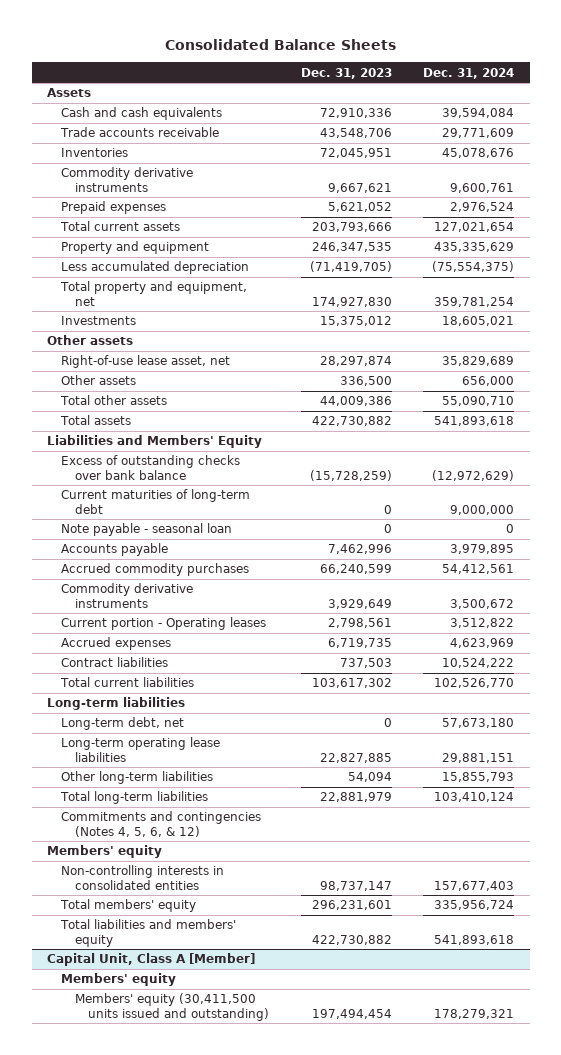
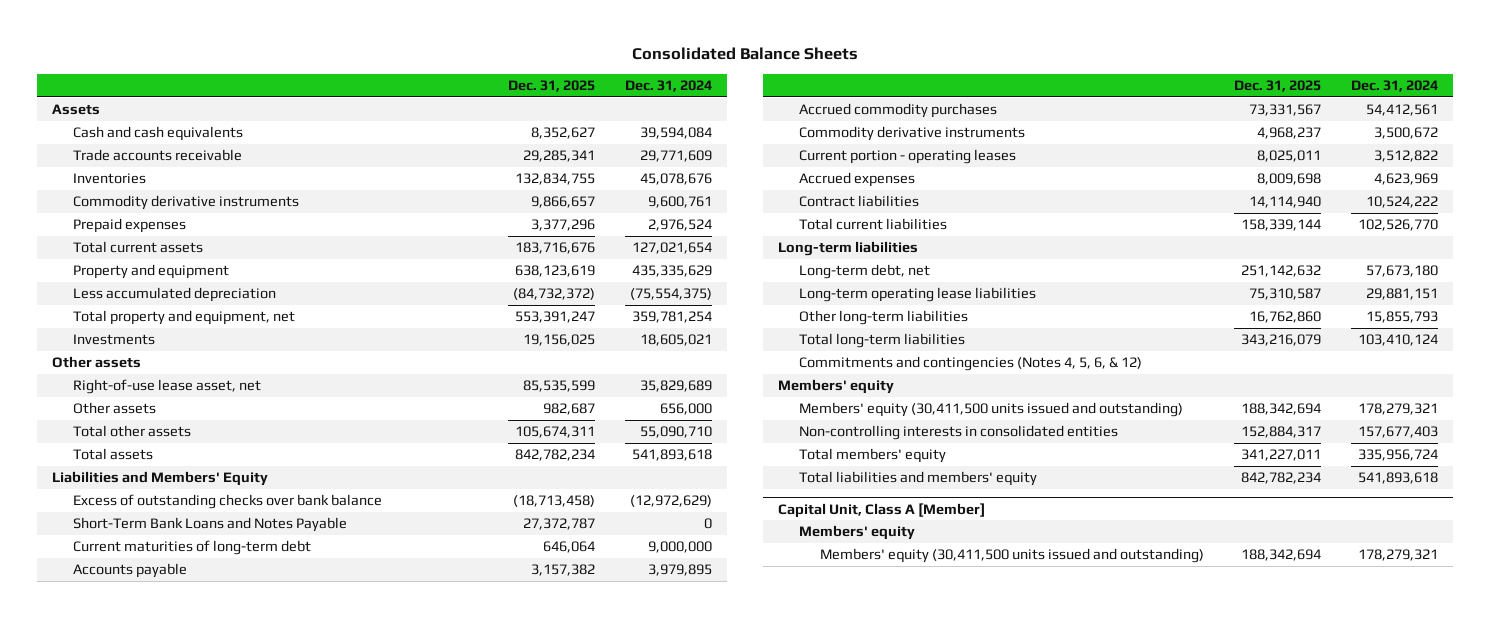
[300,67,392,79] Dec. 31, 2023 -> none
none -> [507,79,595,92] Dec. 31, 2025
none -> [72,517,347,533] Short-Term Bank Loans and Notes Payable
[60,523,232,537] Note payable - seasonal loan -> none
[60,617,266,631] Current portion - Operating leases -> [799,149,1017,165] Current portion - operating leases
none -> [799,402,1184,418] Members' equity (30,411,500 units issued and outstanding)

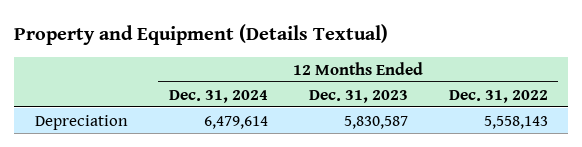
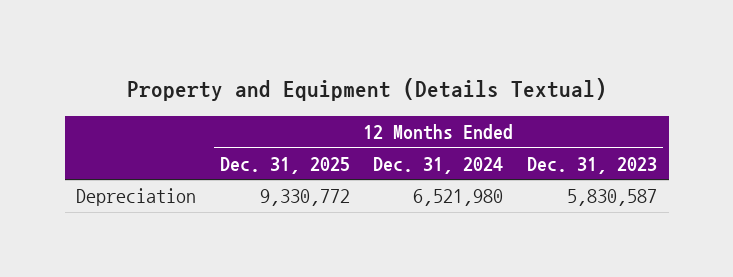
[448,89,548,103] Dec. 31, 2022 -> none
none -> [219,156,350,174] Dec. 31, 2025
[203,115,268,129] 6,479,614 -> [413,189,504,207] 6,521,980

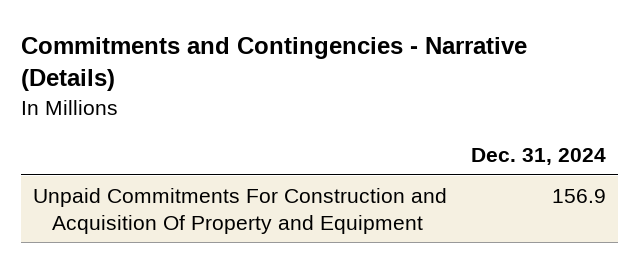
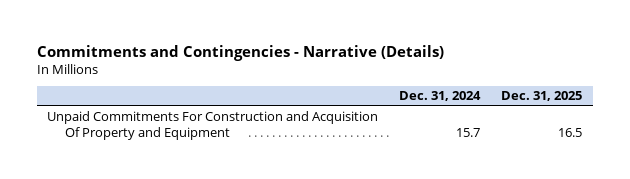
none -> [501,91,583,102] Dec. 31, 2025
[551,188,606,203] 156.9 -> [456,127,481,137] 15.7

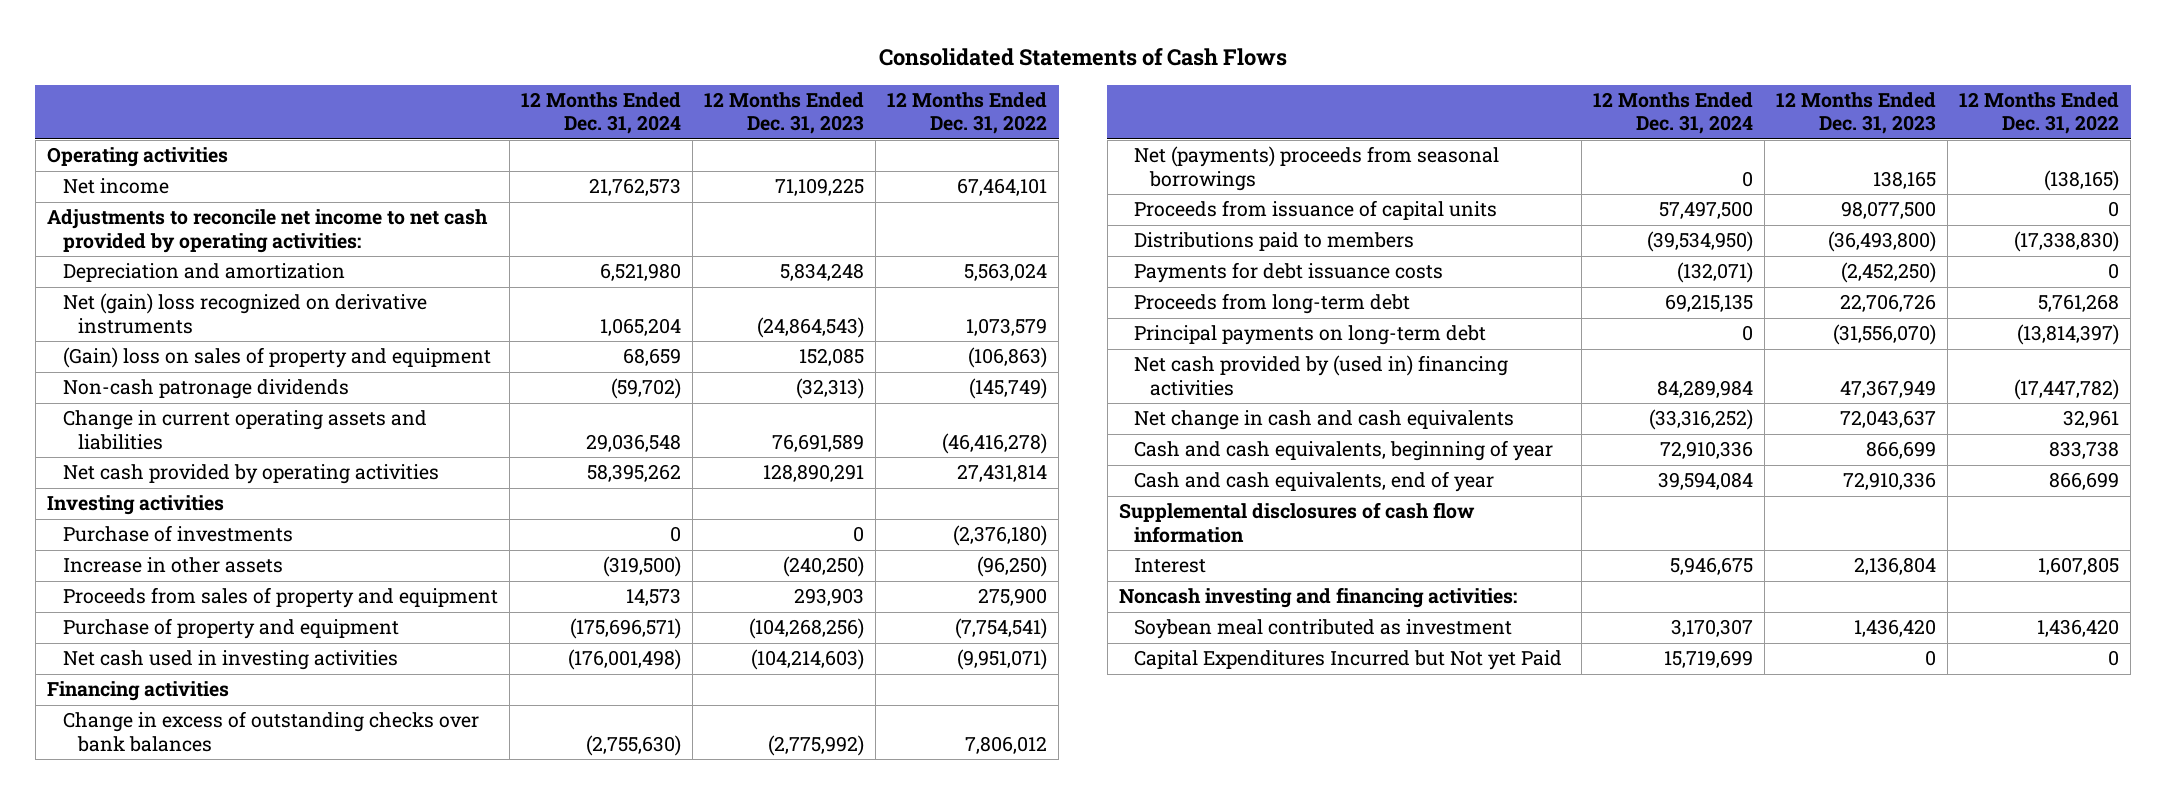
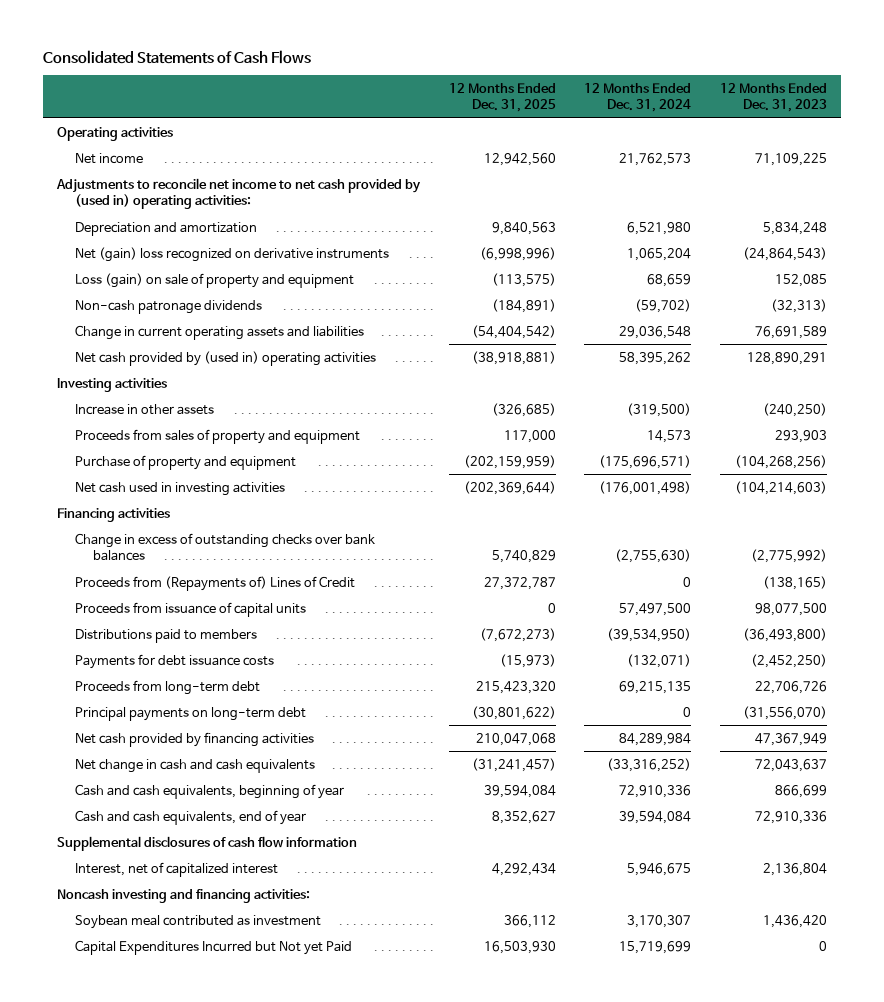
[887,91,1048,135] 12 Months Ended Dec. 31, 2022 -> none
none -> [448,82,556,113] 12 Months Ended Dec. 31, 2025
[46,209,488,253] Adjustments to reconcile net income to net cash provided by operating activities: -> [56,177,422,209] Adjustments to reconcile net income to net cash provided by (used in) operating activities:
[62,347,491,369] (Gain) loss on sales of property and equipment -> [75,272,355,288] Loss (gain) on sale of property and equipment
[62,464,439,485] Net cash provided by operating activities -> [75,350,377,366] Net cash provided by (used in) operating activities
[62,525,293,543] Purchase of investments -> none
[1134,146,1500,191] Net (payments) proceeds from seasonal borrowings -> none
none -> [75,575,356,591] Proceeds from (Repayments of) Lines of Credit
[1134,355,1509,396] Net cash provided by (used in) financing activities -> [75,731,315,747] Net cash provided by financing activities
[1134,558,1207,574] Interest -> [75,861,279,877] Interest, net of capitalized interest

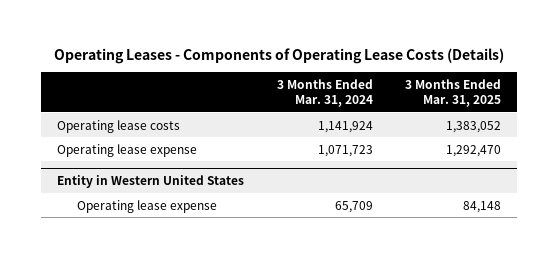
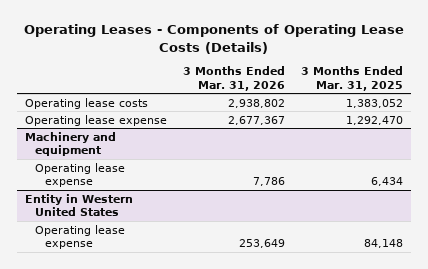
[276,79,373,108] 3 Months Ended Mar. 31, 2024 -> none
none -> [182,66,285,91] 3 Months Ended Mar. 31, 2026
none -> [25,131,117,157] Machinery and equipment
none -> [34,162,125,188] Operating lease expense

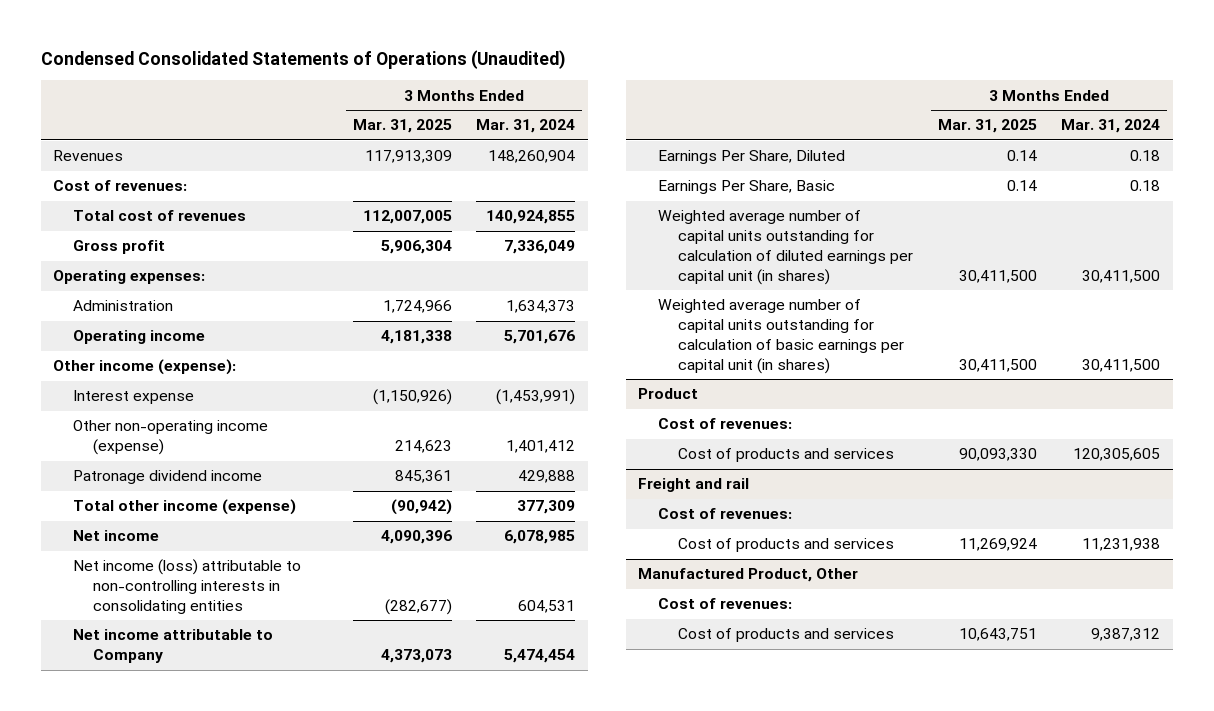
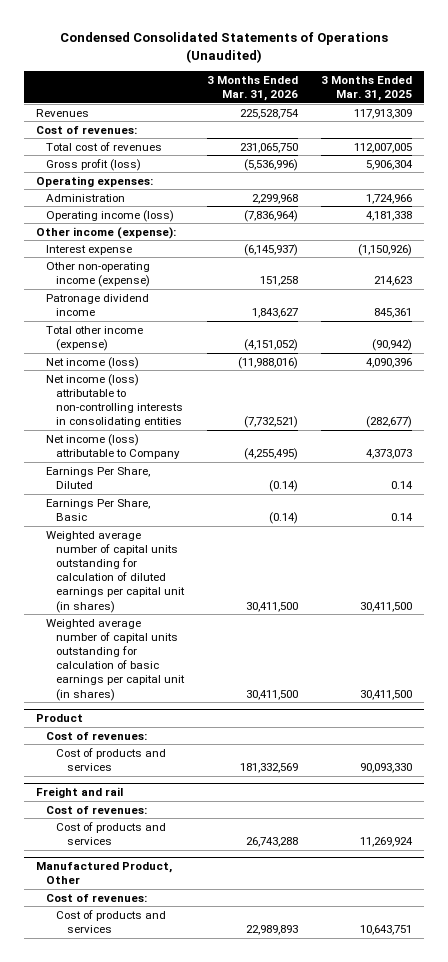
[476,119,576,134] Mar. 31, 2024 -> none
none -> [207,76,299,102] 3 Months Ended Mar. 31, 2026
[73,240,166,255] Gross profit -> [46,158,142,171] Gross profit (loss)
[73,330,206,345] Operating income -> [46,209,175,222] Operating income (loss)
[73,530,160,542] Net income -> [46,356,140,369] Net income (loss)
[73,629,274,664] Net income attributable to Company -> [46,433,181,459] Net income (loss) attributable to Company

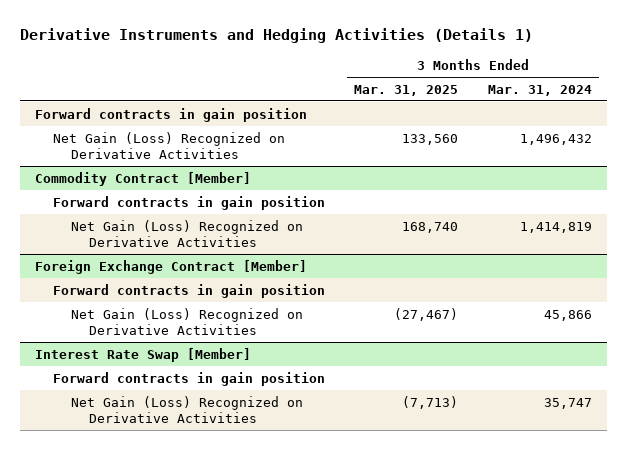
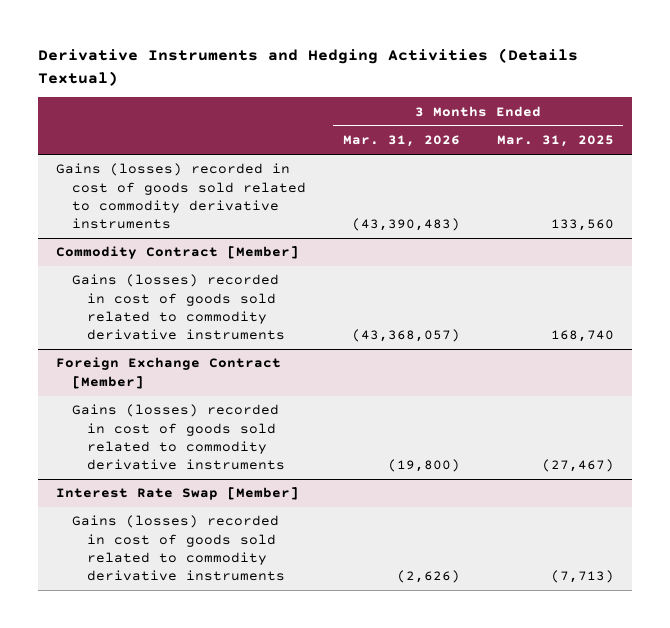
[19,28,533,44] Derivative Instruments and Hedging Activities (Details 1) -> [37,48,578,86] Derivative Instruments and Hedging Activities (Details Textual)
[487,84,592,96] Mar. 31, 2024 -> none
none -> [342,135,460,148] Mar. 31, 2026
[34,107,307,122] Forward contracts in gain position -> none
[52,131,285,159] Net Gain (Loss) Recognized on Derivative Activities -> [56,163,306,230] Gains (losses) recorded in cost of goods sold related to commodity derivative instruments
[52,195,325,210] Forward contracts in gain position -> none
[71,219,304,247] Net Gain (Loss) Recognized on Derivative Activities -> [71,274,285,341] Gains (losses) recorded in cost of goods sold related to commodity derivative instruments
[52,283,325,298] Forward contracts in gain position -> none
[71,307,304,335] Net Gain (Loss) Recognized on Derivative Activities -> [71,404,285,471] Gains (losses) recorded in cost of goods sold related to commodity derivative instruments
[52,371,325,386] Forward contracts in gain position -> none
[71,395,304,423] Net Gain (Loss) Recognized on Derivative Activities -> [71,515,285,582] Gains (losses) recorded in cost of goods sold related to commodity derivative instruments

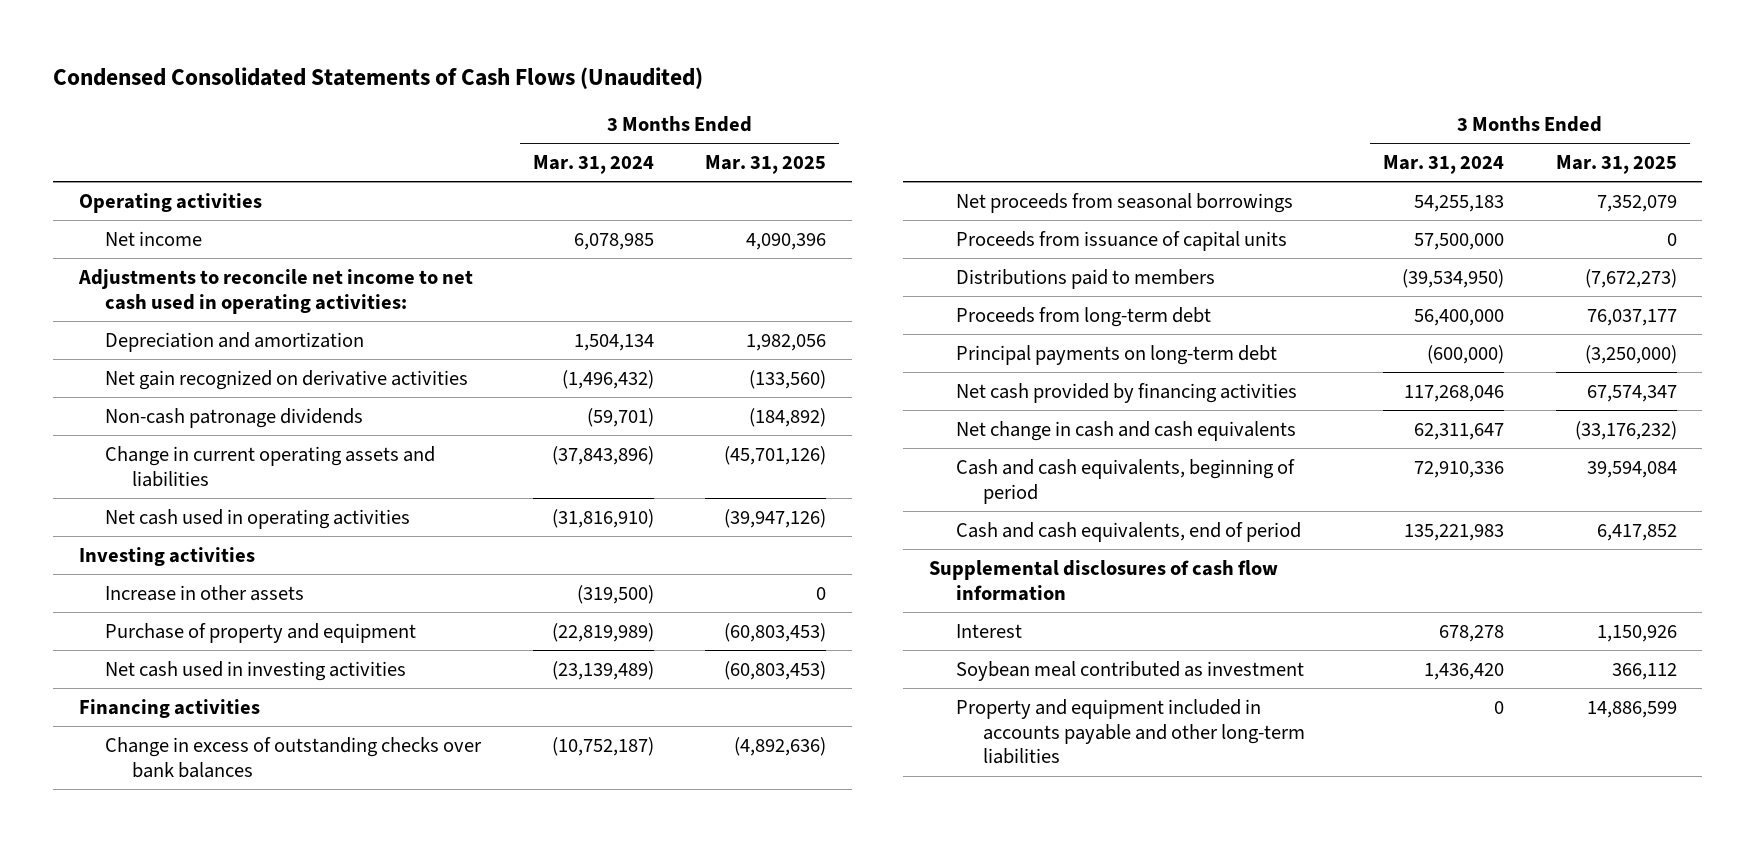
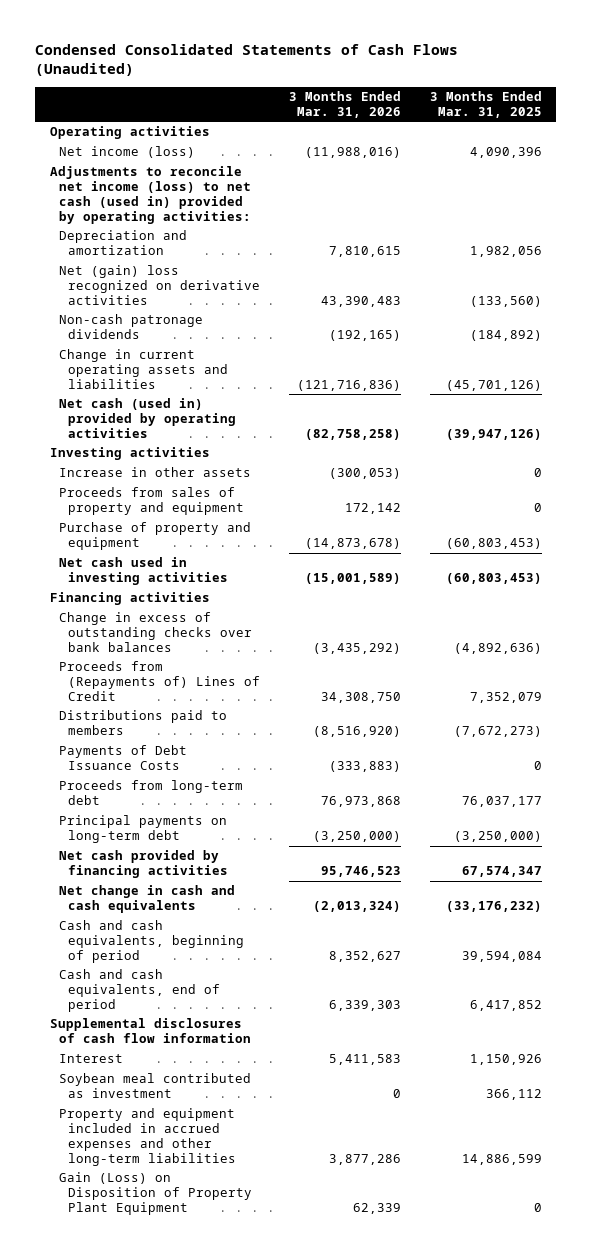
[532,154,654,174] Mar. 31, 2024 -> none
none -> [289,91,402,118] 3 Months Ended Mar. 31, 2026
[105,230,203,246] Net income -> [59,146,196,159] Net income (loss)
[77,268,473,314] Adjustments to reconcile net income to net cash used in operating activities: -> [49,166,252,224] Adjustments to reconcile net income (loss) to net cash (used in) provided by operating activities:
[105,369,469,390] Net gain recognized on derivative activities -> [59,265,261,305] Net (gain) loss recognized on derivative activities
[105,508,411,529] Net cash used in operating activities -> [59,398,237,438] Net cash (used in) provided by operating activities
none -> [59,487,245,516] Proceeds from sales of property and equipment
[955,230,1287,251] Proceeds from issuance of capital units -> none
[955,192,1293,213] Net proceeds from seasonal borrowings -> [59,661,261,701] Proceeds from (Repayments of) Lines of Credit
none -> [59,745,188,771] Payments of Debt Issuance Costs
[955,698,1305,765] Property and equipment included in accounts payable and other long-term liabilities -> [59,1108,237,1166] Property and equipment included in accrued expenses and other long-term liabilities
none -> [59,1172,253,1215] Gain (Loss) on Disposition of Property Plant Equipment

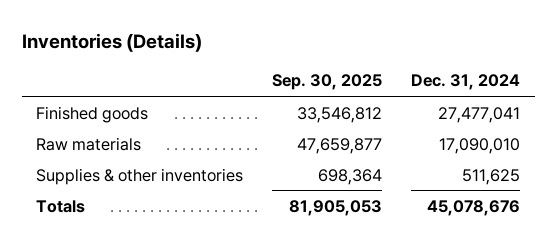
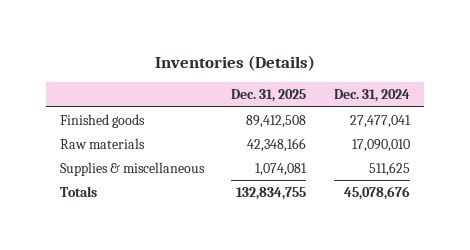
[272,74,383,91] Sep. 30, 2025 -> none
none -> [231,89,307,103] Dec. 31, 2025
[36,167,244,185] Supplies & other inventories -> [59,162,205,177] Supplies & miscellaneous

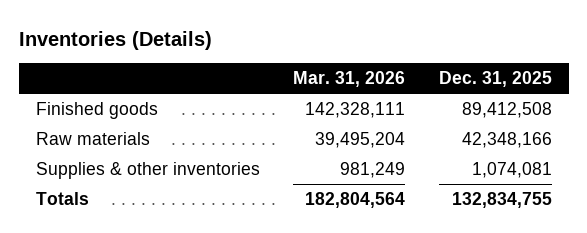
[334,89,411,103] Dec. 31, 2024 -> none
none -> [293,71,406,88] Mar. 31, 2026
[59,162,205,177] Supplies & miscellaneous -> [35,162,260,180] Supplies & other inventories

